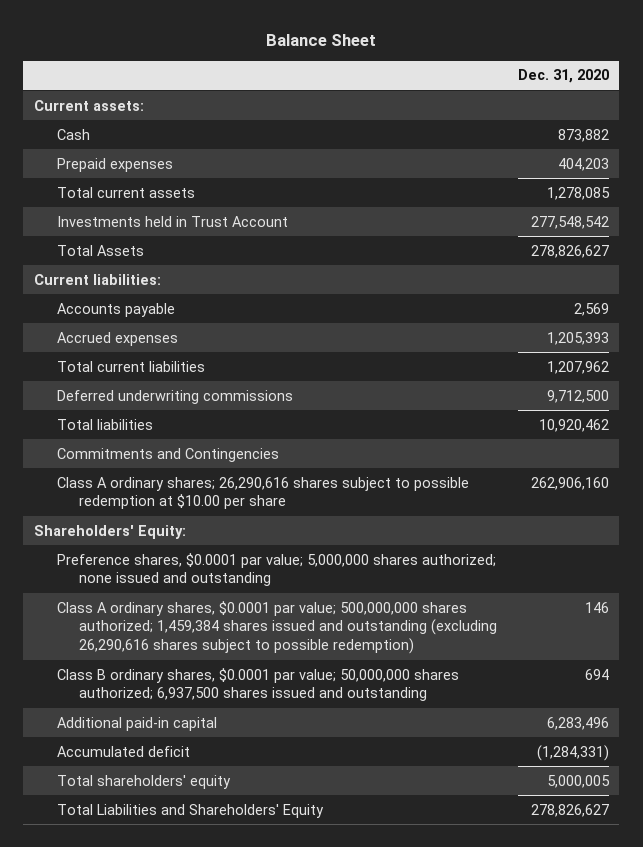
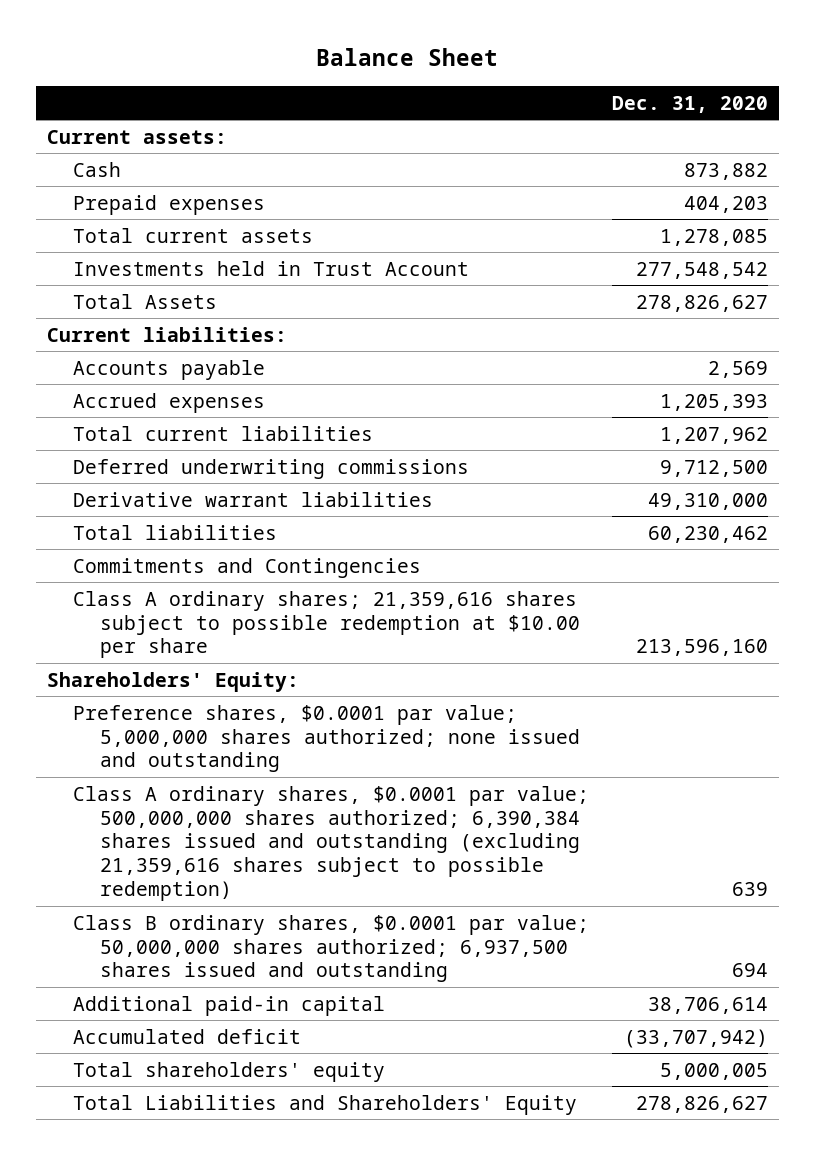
none -> [73,491,434,507] Derivative warrant liabilities
[539,418,610,432] 10,920,462 -> [647,525,768,543] 60,230,462
[56,476,469,510] Class A ordinary shares; 26,290,616 shares subject to possible redemption at $10.00 per share -> [73,590,581,659] Class A ordinary shares; 21,359,616 shares subject to possible redemption at $10.00 per share
[531,476,610,490] 262,906,160 -> [635,639,768,657] 213,596,160
[56,600,498,655] Class A ordinary shares, $0.0001 par value; 500,000,000 shares authorized; 1,459,384 shares issued and outstanding (excluding 26,290,616 shares subject to possible redemption) -> [73,785,590,902] Class A ordinary shares, $0.0001 par value; 500,000,000 shares authorized; 6,390,384 shares issued and outstanding (excluding 21,359,616 shares subject to possible redemption)
[585,601,610,613] 146 -> [731,882,768,897] 639
[547,716,610,730] 6,283,496 -> [647,996,768,1014] 38,706,614
[537,744,610,761] (1,284,331) -> [623,1028,768,1048] (33,707,942)

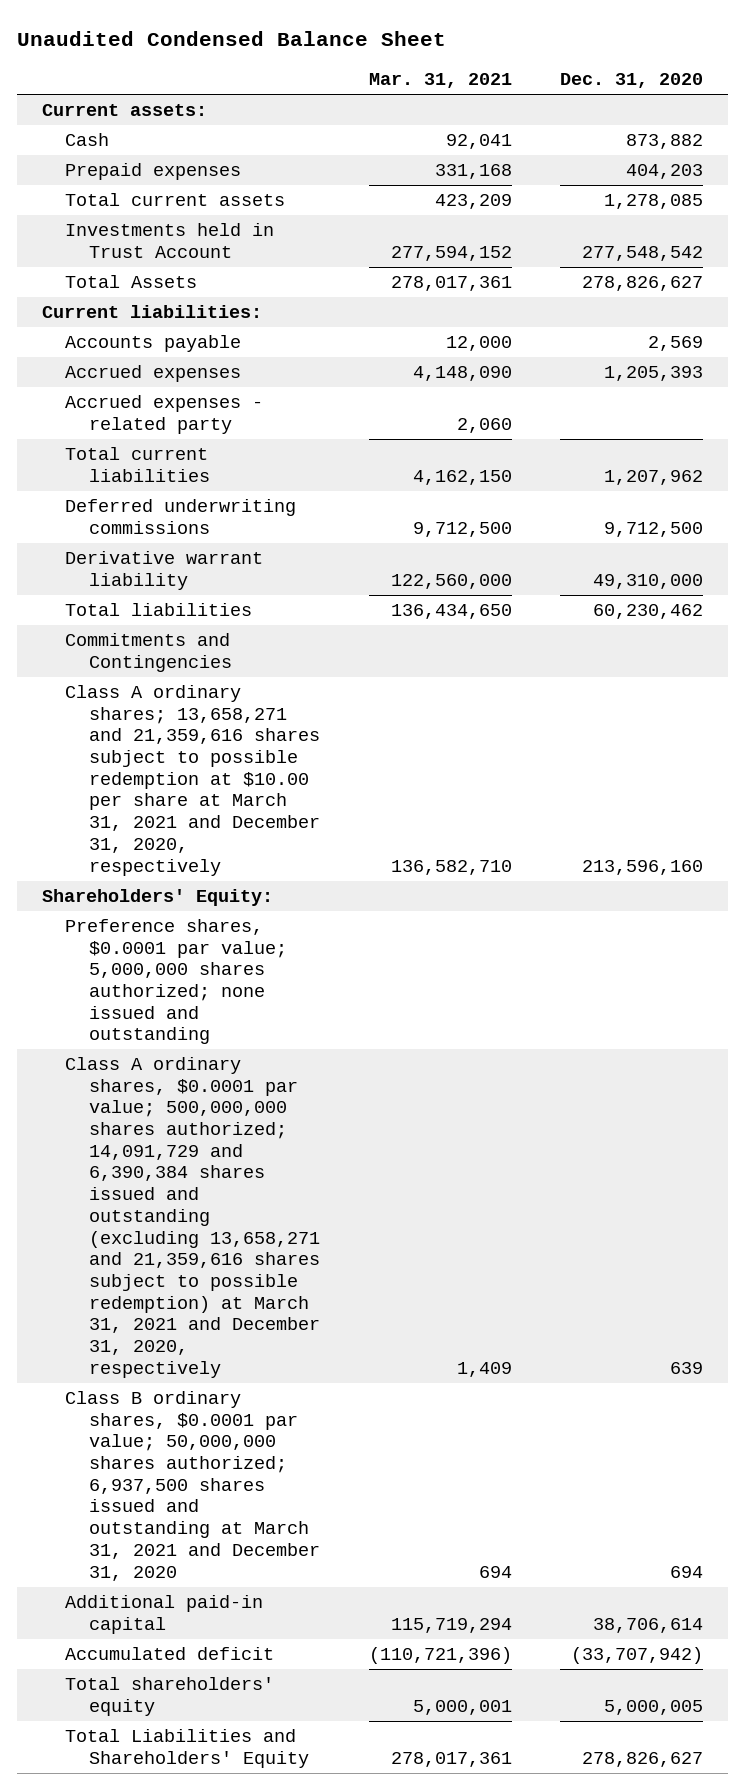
[316,48,499,67] Balance Sheet -> [17,30,447,46] Unaudited Condensed Balance Sheet
none -> [368,73,512,89] Mar. 31, 2021
none -> [65,395,264,434] Accrued expenses - related party
[73,491,434,507] Derivative warrant liabilities -> [65,551,264,590] Derivative warrant liability
[73,590,581,659] Class A ordinary shares; 21,359,616 shares subject to possible redemption at $10.00 per share -> [65,685,320,876] Class A ordinary shares; 13,658,271 and 21,359,616 shares subject to possible redemption at $10.00 per share at March 31, 2021 and December 31, 2020, respectively
[73,785,590,902] Class A ordinary shares, $0.0001 par value; 500,000,000 shares authorized; 6,390,384 shares issued and outstanding (excluding 21,359,616 shares subject to possible redemption) -> [65,1057,320,1378] Class A ordinary shares, $0.0001 par value; 500,000,000 shares authorized; 14,091,729 and 6,390,384 shares issued and outstanding (excluding 13,658,271 and 21,359,616 shares subject to possible redemption) at March 31, 2021 and December 31, 2020, respectively
[73,914,590,983] Class B ordinary shares, $0.0001 par value; 50,000,000 shares authorized; 6,937,500 shares issued and outstanding -> [65,1391,320,1581] Class B ordinary shares, $0.0001 par value; 50,000,000 shares authorized; 6,937,500 shares issued and outstanding at March 31, 2021 and December 31, 2020

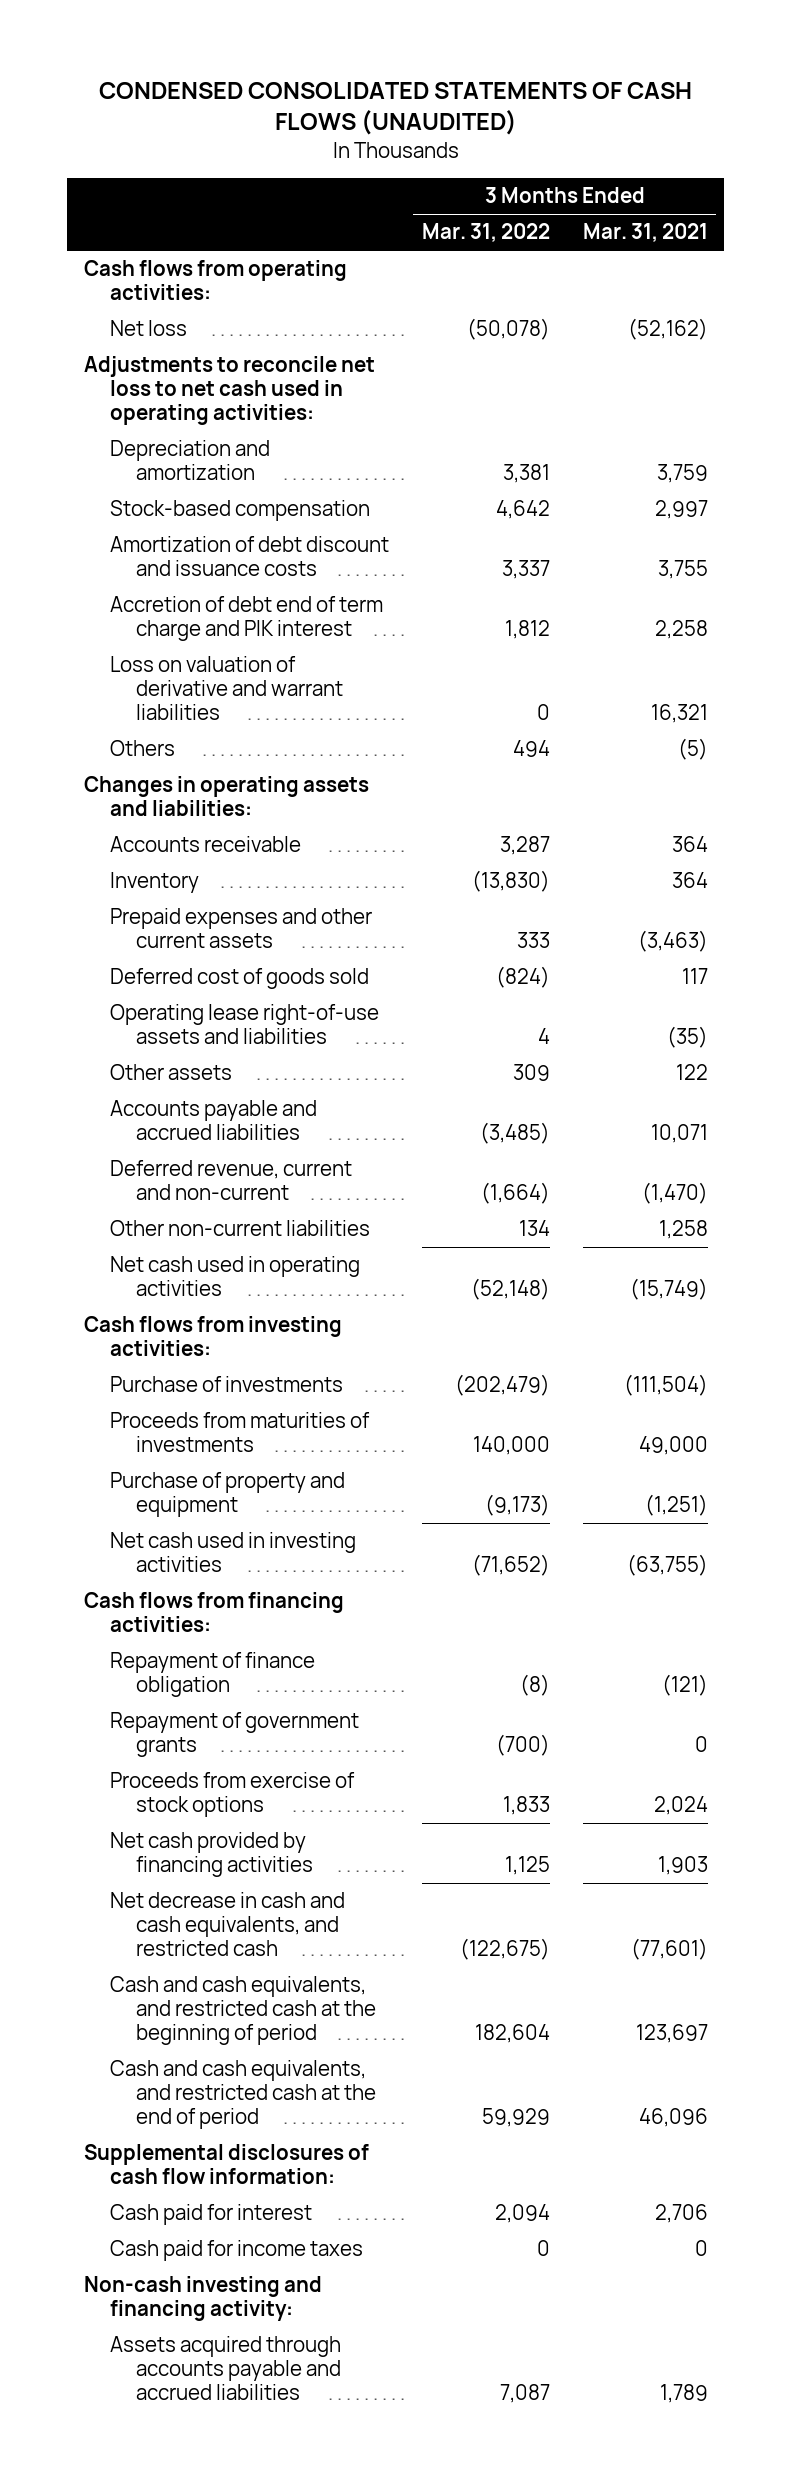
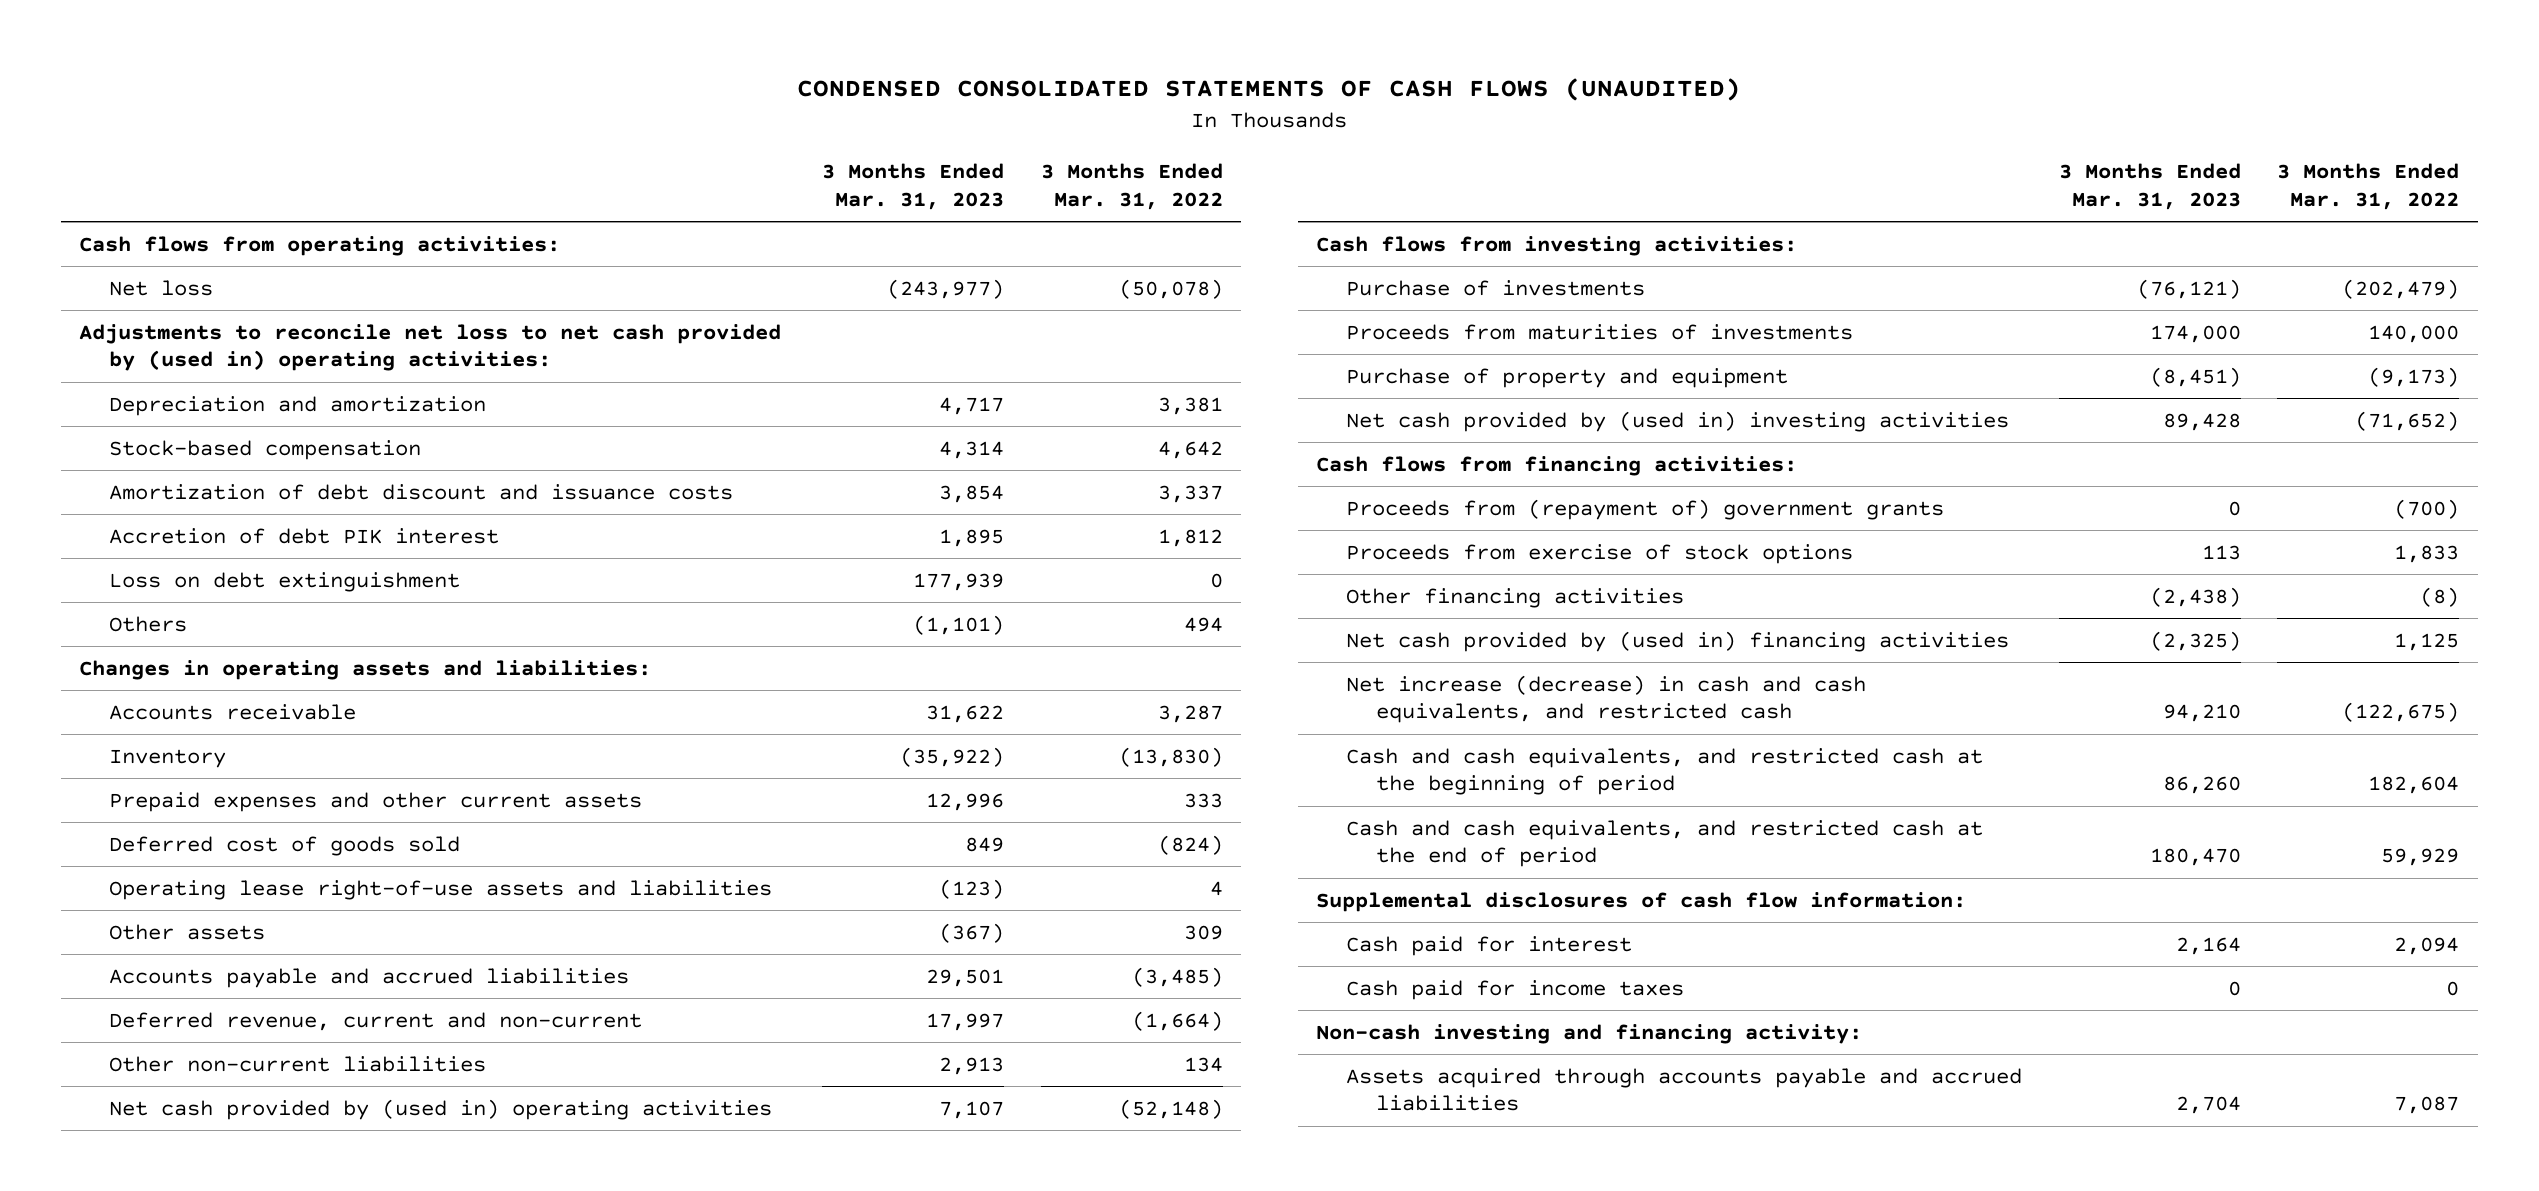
[582,223,708,243] Mar. 31, 2021 -> none
none -> [821,163,1004,210] 3 Months Ended Mar. 31, 2023
[83,356,375,425] Adjustments to reconcile net loss to net cash used in operating activities: -> [79,323,782,372] Adjustments to reconcile net loss to net cash provided by (used in) operating activities:
[109,656,343,720] Loss on valuation of derivative and warrant liabilities -> none
[109,596,383,642] Accretion of debt end of term charge and PIK interest -> [109,527,500,544] Accretion of debt PIK interest
none -> [109,571,461,592] Loss on debt extinguishment
[109,1256,360,1297] Net cash used in operating activities -> [109,1098,773,1120] Net cash provided by (used in) operating activities
[109,1532,356,1573] Net cash used in investing activities -> [1345,410,2009,432] Net cash provided by (used in) investing activities
[109,1652,315,1698] Repayment of finance obligation -> none
[109,1712,359,1758] Repayment of government grants -> [1345,498,1944,520] Proceeds from (repayment of) government grants
none -> [1345,587,1684,608] Other financing activities
[109,1832,313,1878] Net cash provided by financing activities -> [1345,630,2009,652] Net cash provided by (used in) financing activities
[109,1892,345,1956] Net decrease in cash and cash equivalents, and restricted cash -> [1345,674,1866,724] Net increase (decrease) in cash and cash equivalents, and restricted cash

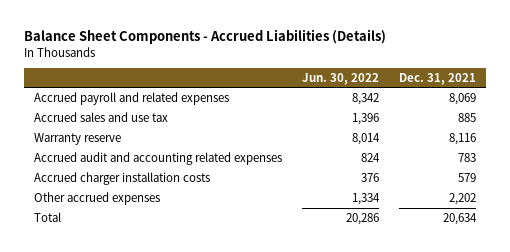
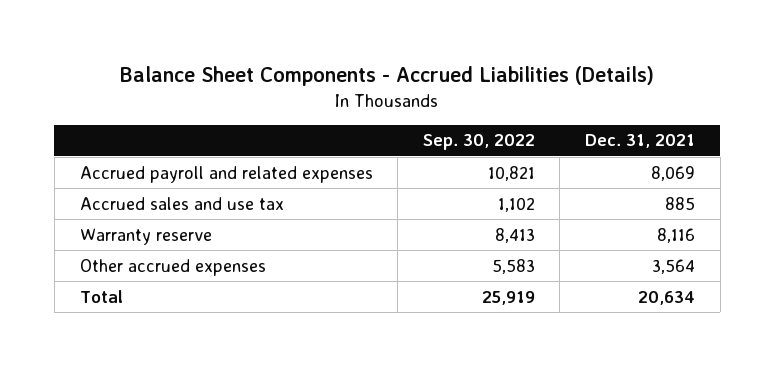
[302,72,380,85] Jun. 30, 2022 -> none
none -> [422,134,535,151] Sep. 30, 2022
[33,151,282,165] Accrued audit and accounting related expenses -> none
[33,171,210,185] Accrued charger installation costs -> none
[449,192,477,205] 2,202 -> [651,258,695,274] 3,564

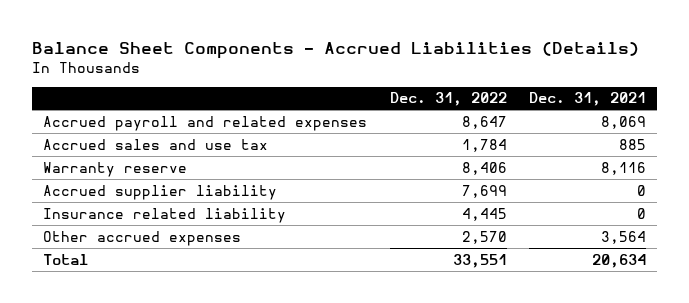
[422,134,535,151] Sep. 30, 2022 -> none
none -> [389,92,507,107] Dec. 31, 2022
none -> [43,184,278,200] Accrued supplier liability
none -> [43,207,287,223] Insurance related liability

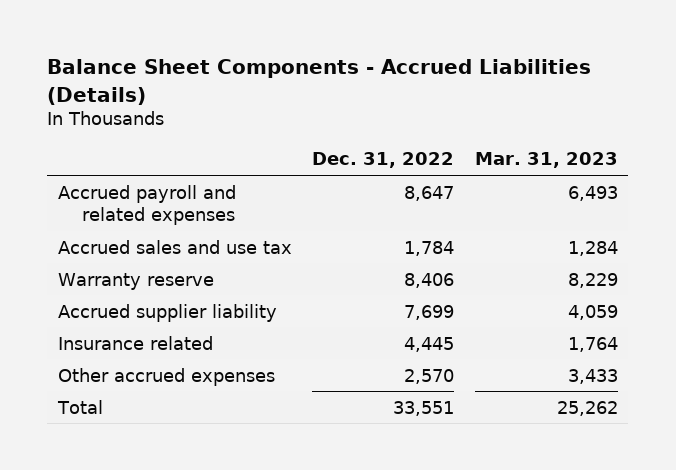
[528,92,646,107] Dec. 31, 2021 -> none
none -> [475,152,619,169] Mar. 31, 2023
[43,207,287,223] Insurance related liability -> [57,335,213,350] Insurance related

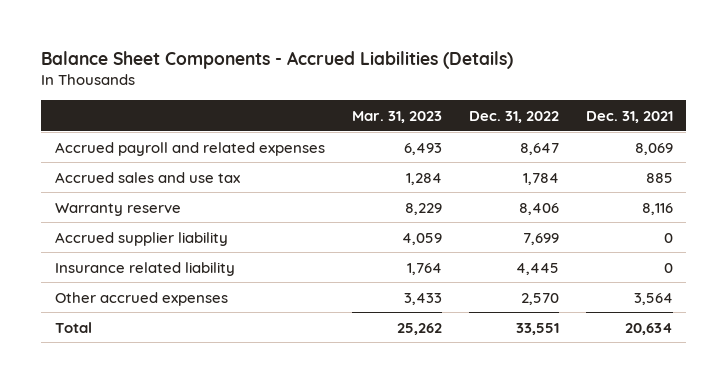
none -> [585,110,673,123] Dec. 31, 2021
[57,335,213,350] Insurance related -> [54,261,235,276] Insurance related liability

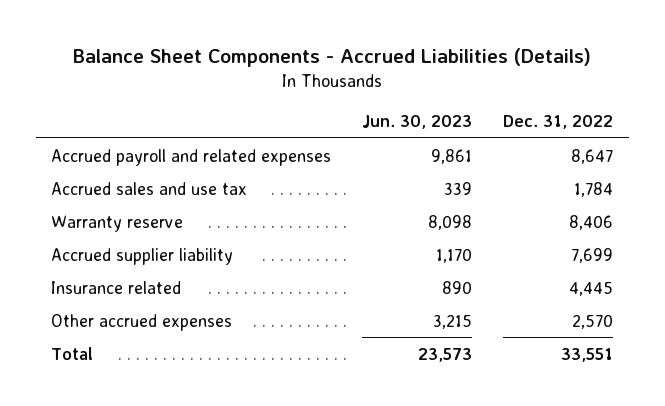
[351,110,442,123] Mar. 31, 2023 -> none
[585,110,673,123] Dec. 31, 2021 -> none
none -> [362,115,473,130] Jun. 30, 2023
[54,261,235,276] Insurance related liability -> [51,280,182,294] Insurance related

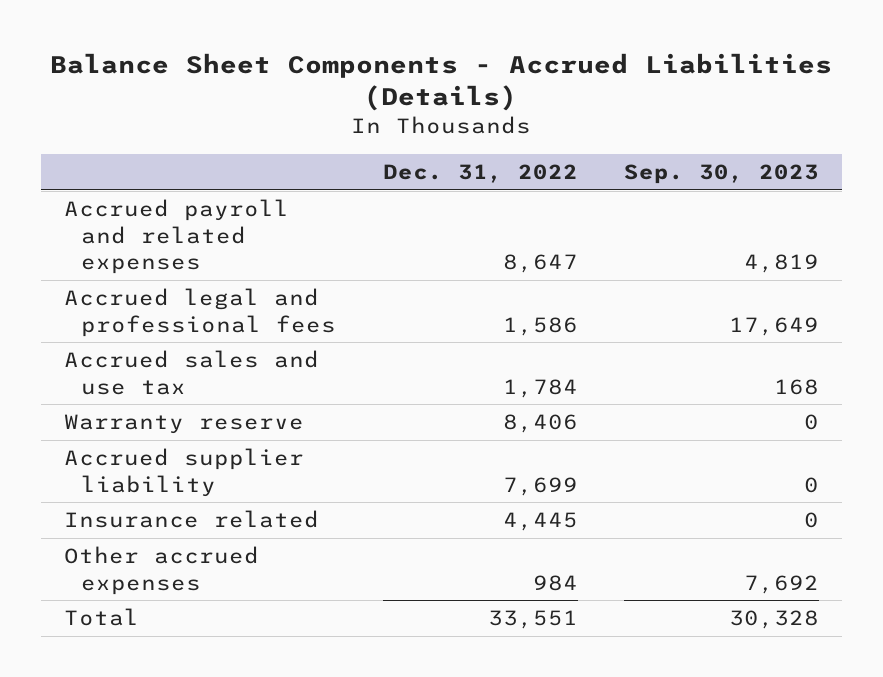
[362,115,473,130] Jun. 30, 2023 -> none
none -> [624,163,820,184] Sep. 30, 2023
none -> [63,288,337,337] Accrued legal and professional fees
[572,313,614,329] 2,570 -> [532,574,578,591] 984

